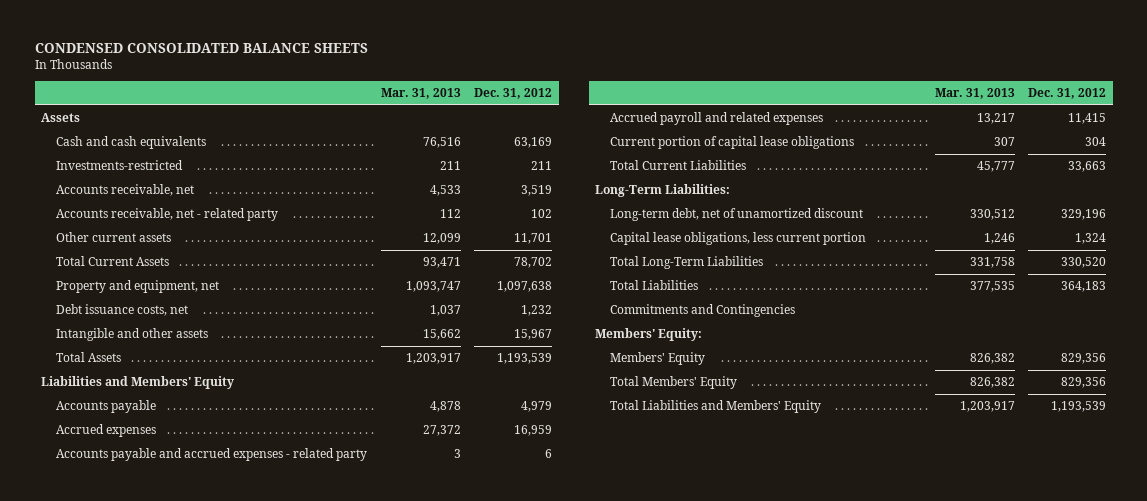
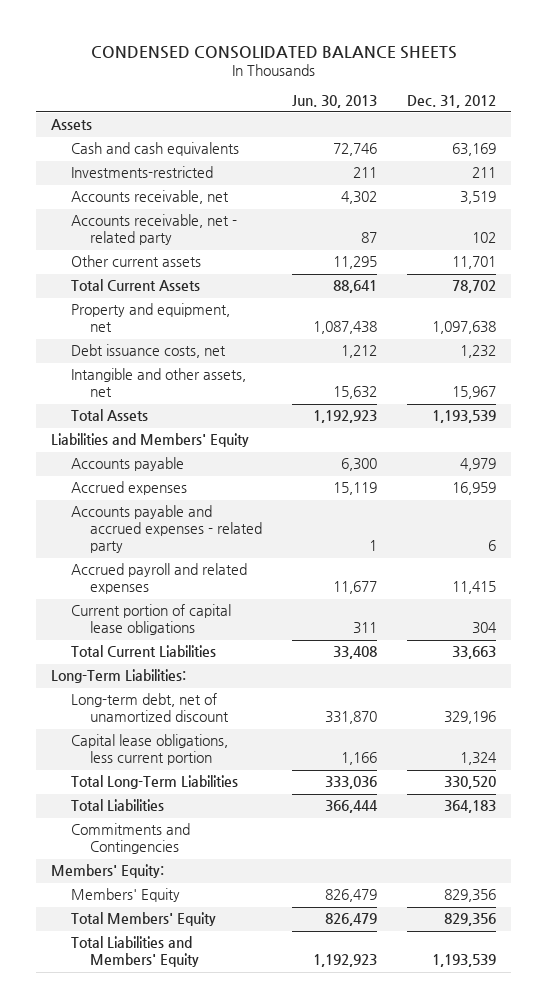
[380,88,461,100] Mar. 31, 2013 -> none
none -> [292,94,378,108] Jun. 30, 2013
[56,328,209,342] Intangible and other assets -> [70,368,246,398] Intangible and other assets, net

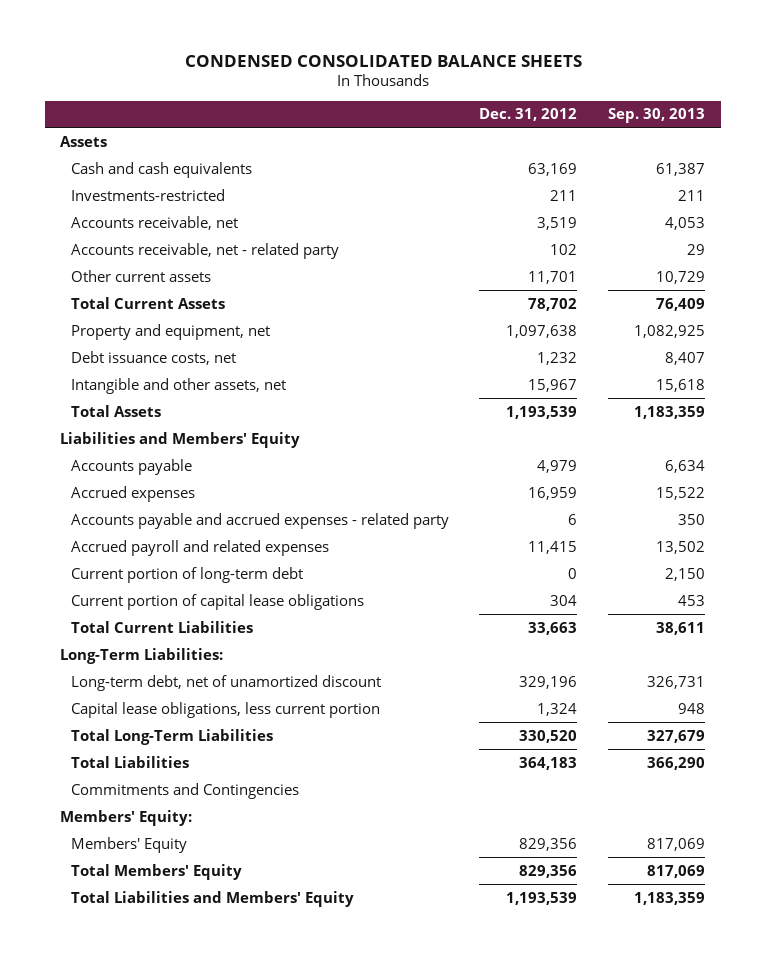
[292,94,378,108] Jun. 30, 2013 -> none
none -> [608,108,706,124] Sep. 30, 2013
none -> [70,566,303,583] Current portion of long-term debt

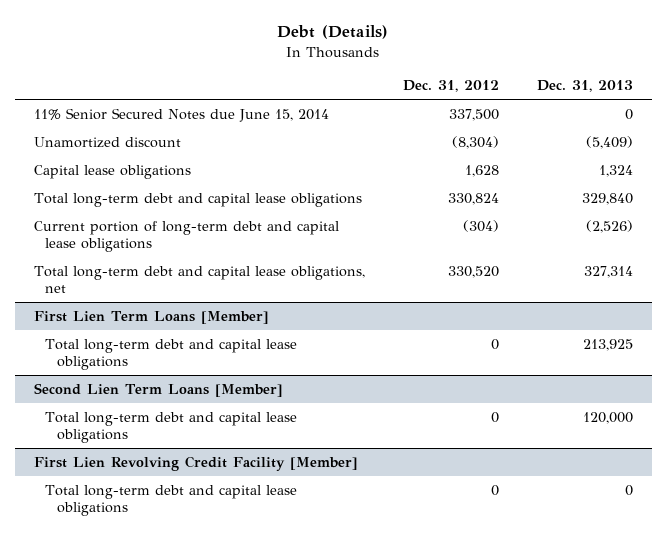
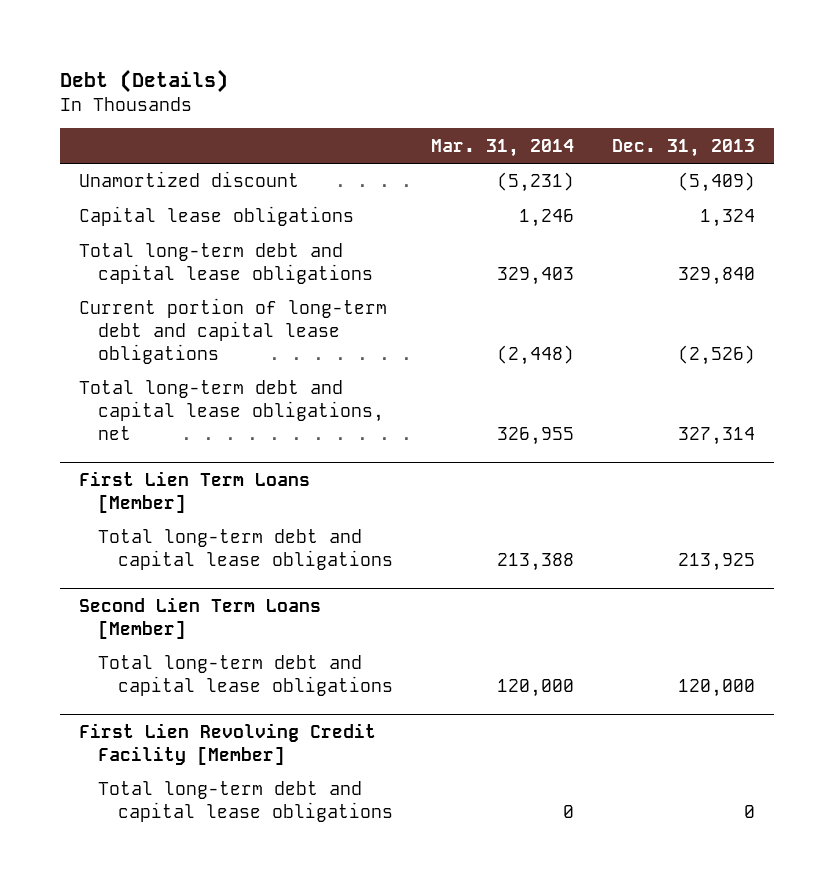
[402,80,499,93] Dec. 31, 2012 -> none
none -> [430,138,574,157] Mar. 31, 2014
[33,108,329,123] 11% Senior Secured Notes due June 15, 2014 -> none

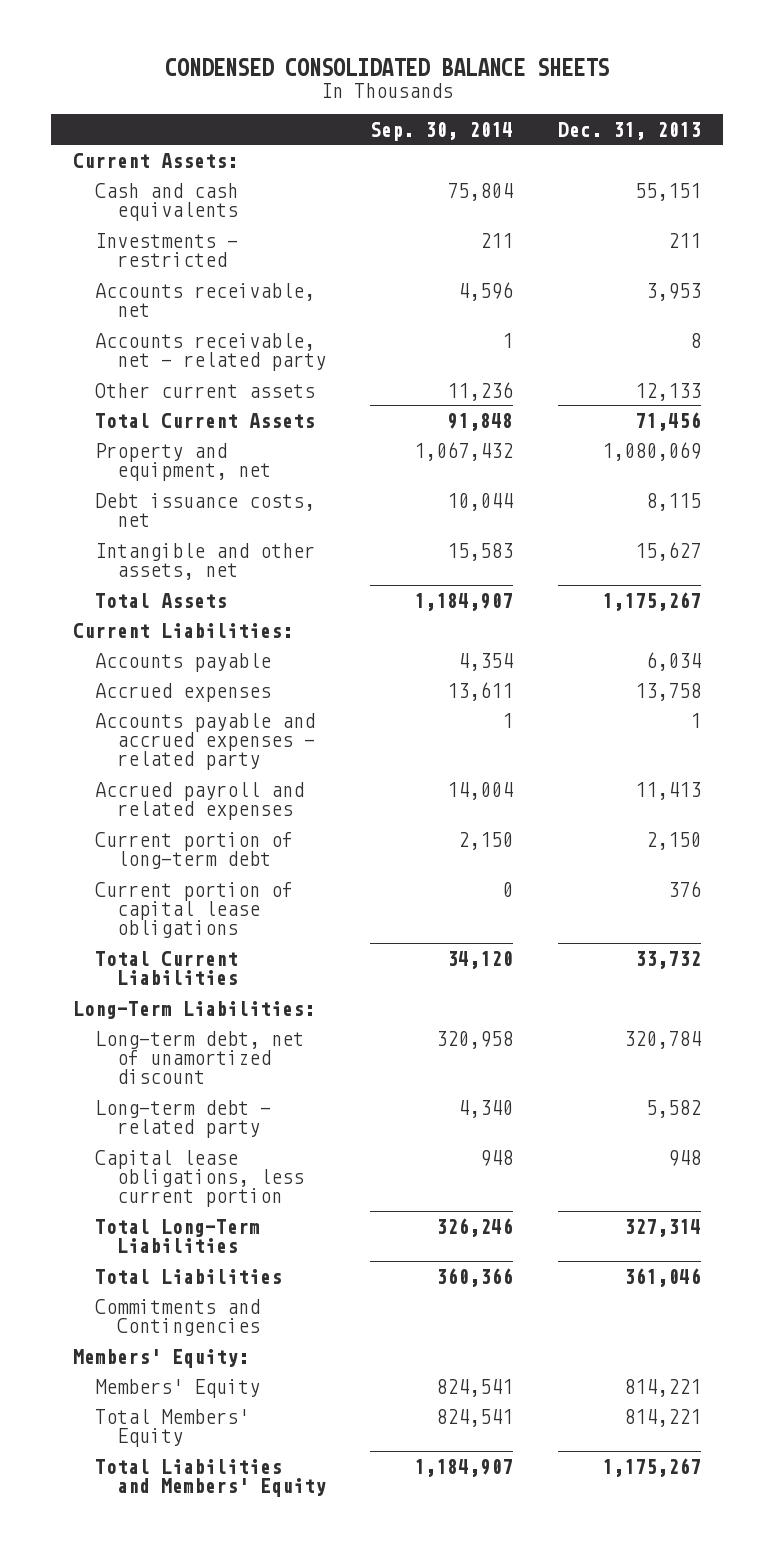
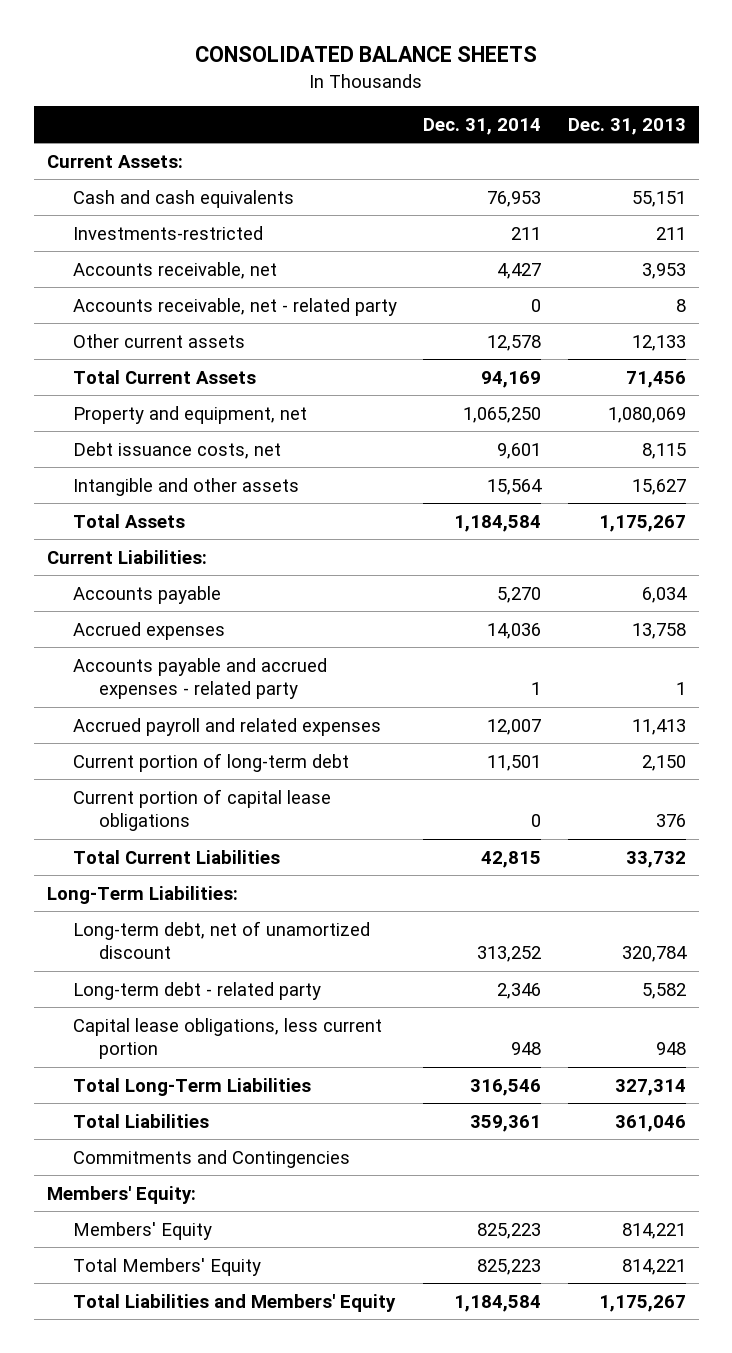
[164,58,609,77] CONDENSED CONSOLIDATED BALANCE SHEETS -> [195,46,538,63] CONSOLIDATED BALANCE SHEETS
[370,121,514,141] Sep. 30, 2014 -> none
none -> [423,117,542,135] Dec. 31, 2014
[94,232,238,267] Investments - restricted -> [72,225,263,240] Investments-restricted
[94,542,315,580] Intangible and other assets, net -> [72,477,299,496] Intangible and other assets

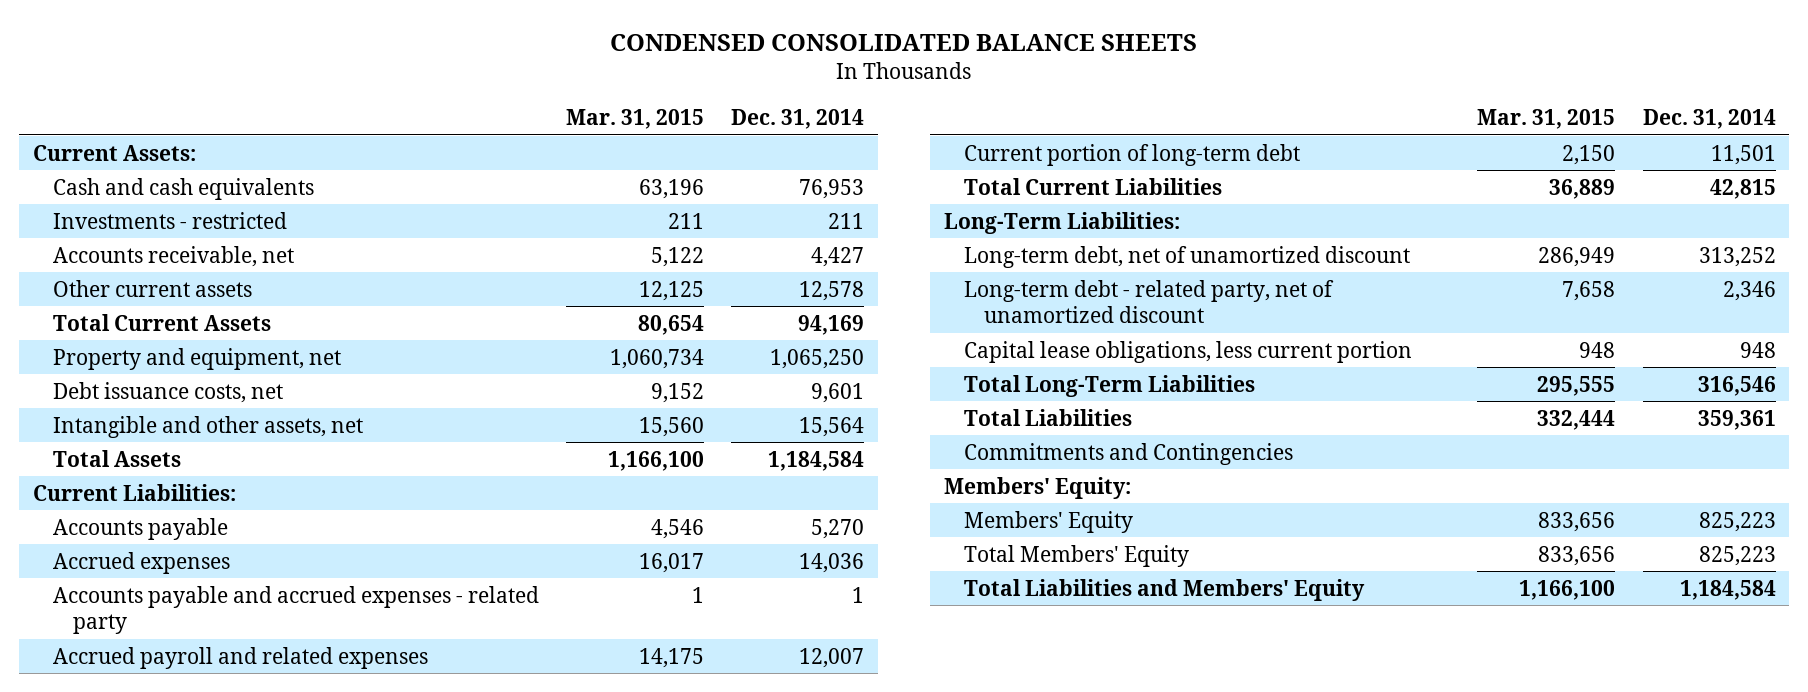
[195,46,538,63] CONSOLIDATED BALANCE SHEETS -> [610,34,1198,52] CONDENSED CONSOLIDATED BALANCE SHEETS
[567,117,686,135] Dec. 31, 2013 -> none
none -> [565,108,704,129] Mar. 31, 2015
[72,225,263,240] Investments-restricted -> [52,211,287,229] Investments - restricted
[72,297,397,316] Accounts receivable, net - related party -> none
[72,477,299,496] Intangible and other assets -> [52,415,363,438] Intangible and other assets, net
[72,788,331,832] Current portion of capital lease obligations -> none
[72,981,321,1000] Long-term debt - related party -> [963,279,1334,323] Long-term debt - related party, net of unamortized discount

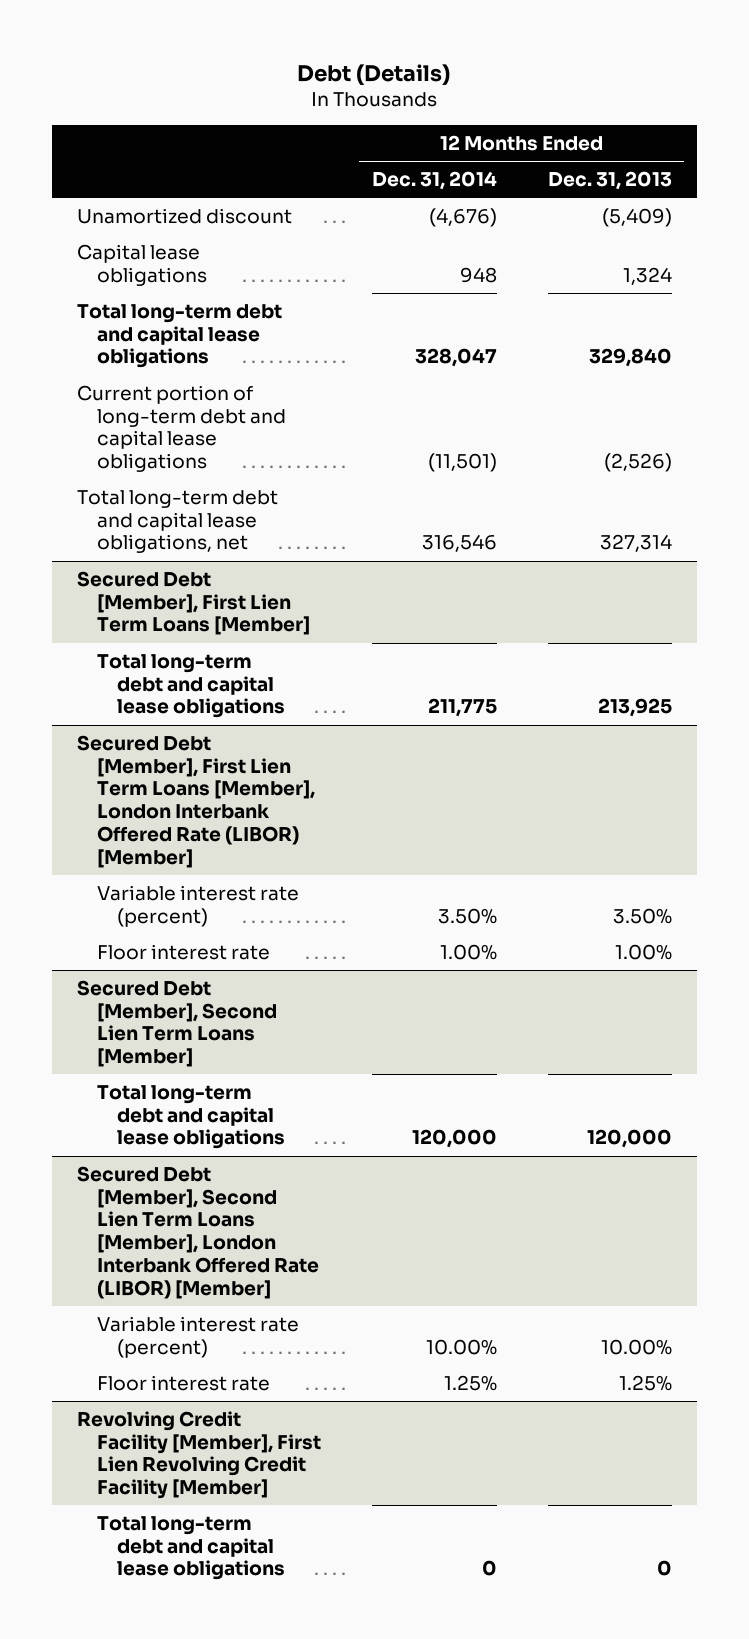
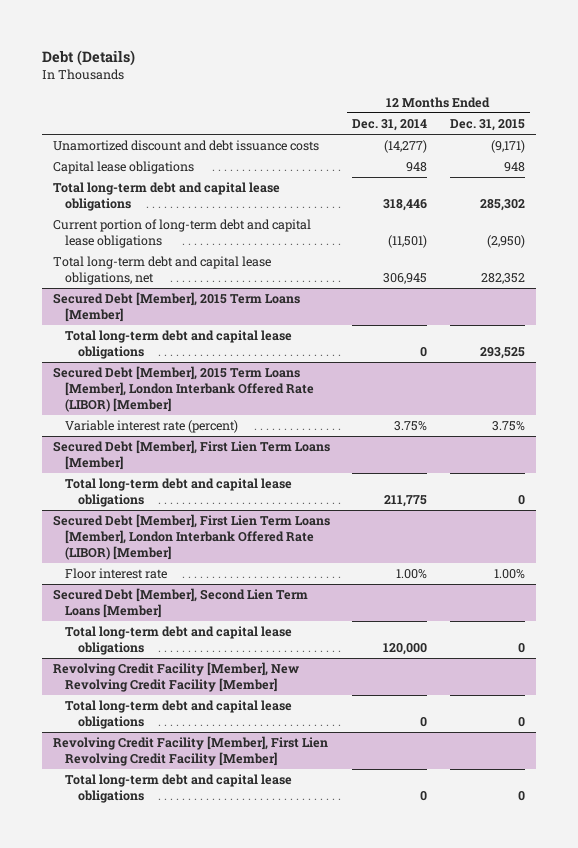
[547,170,672,190] Dec. 31, 2013 -> none
none -> [449,119,525,132] Dec. 31, 2015
[77,207,293,224] Unamortized discount -> [53,140,320,152] Unamortized discount and debt issuance costs
[428,207,497,227] (4,676) -> [384,140,428,154] (14,277)
[414,348,497,368] 328,047 -> [383,199,428,212] 318,446
[421,534,497,553] 316,546 -> [383,273,428,285] 306,945
none -> [53,292,301,323] Secured Debt [Member], 2015 Term Loans [Member]
none -> [65,330,293,360] Total long-term debt and capital lease obligations
none -> [53,366,315,413] Secured Debt [Member], 2015 Term Loans [Member], London Interbank Offered Rate (LIBOR) [Member]
none -> [65,420,239,434] Variable interest rate (percent)
[96,884,299,927] Variable interest rate (percent) -> none
[77,1165,319,1299] Secured Debt [Member], Second Lien Term Loans [Member], London Interbank Offered Rate (LIBOR) [Member] -> none
[96,1315,299,1358] Variable interest rate (percent) -> none
[96,1374,270,1391] Floor interest rate -> none
none -> [53,662,300,693] Revolving Credit Facility [Member], New Revolving Credit Facility [Member]
none -> [65,700,293,730] Total long-term debt and capital lease obligations

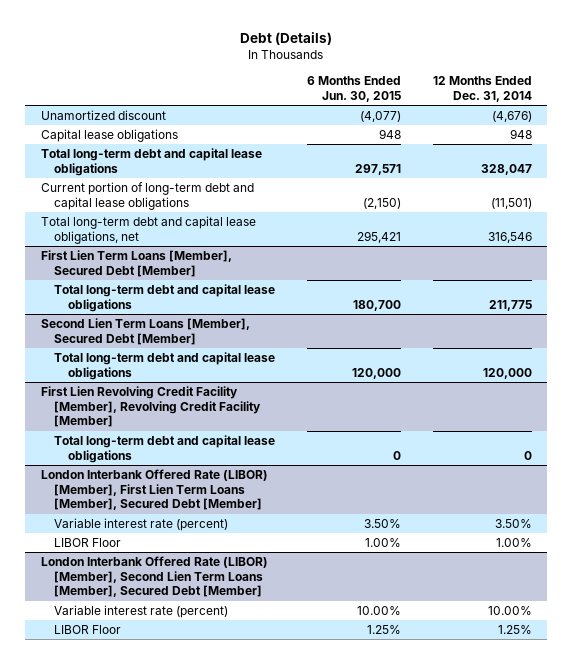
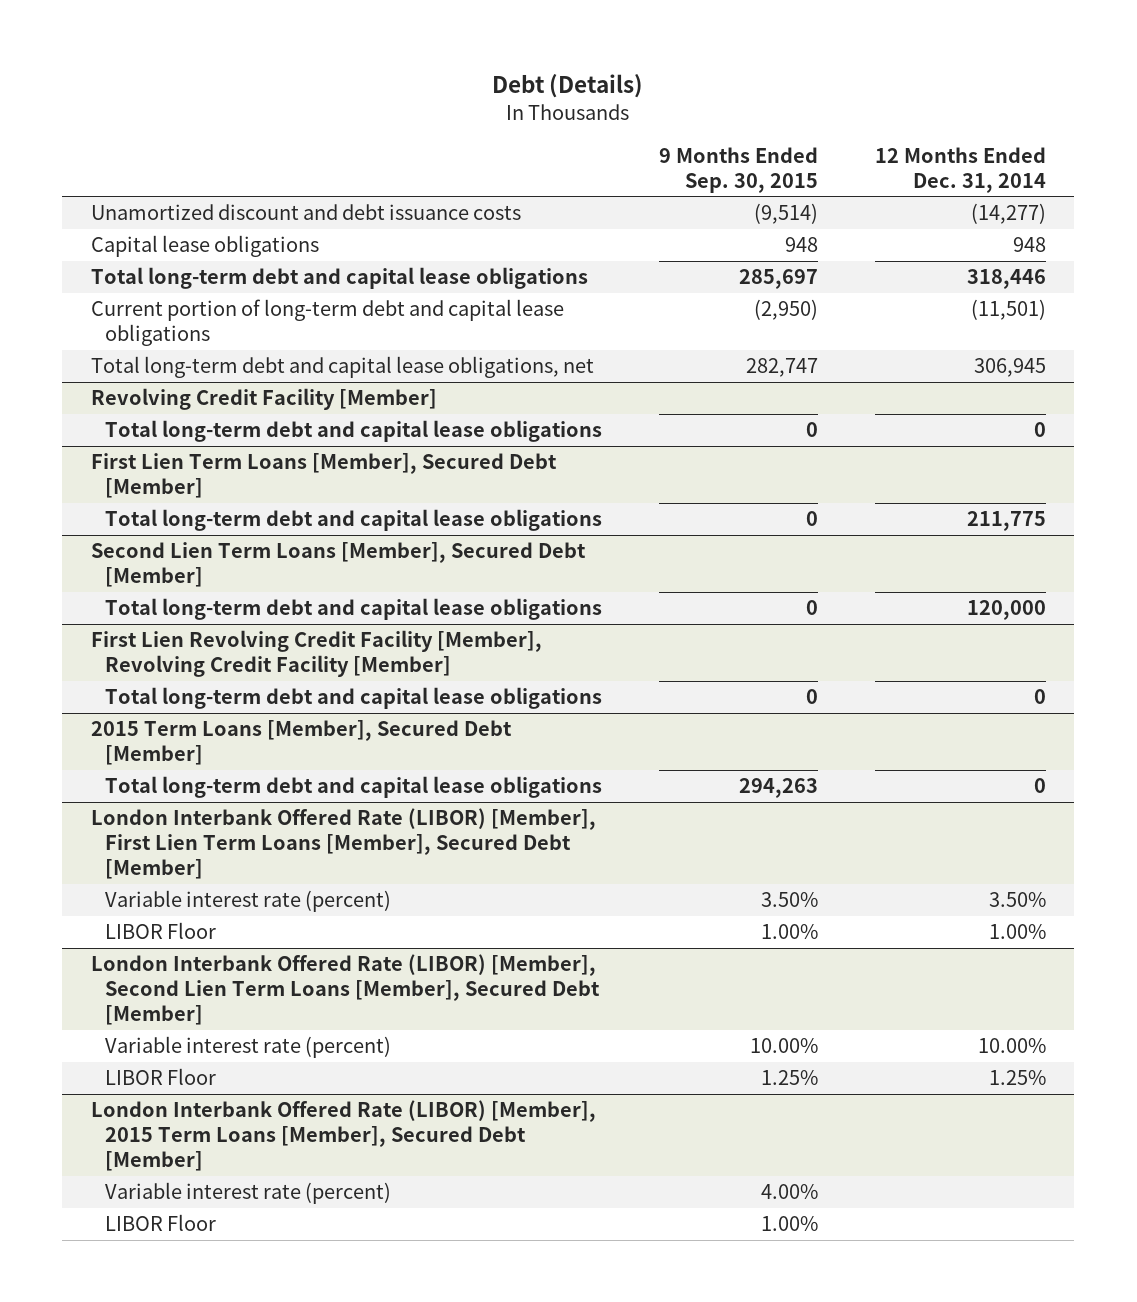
[306,76,401,103] 6 Months Ended Jun. 30, 2015 -> none
none -> [658,146,818,193] 9 Months Ended Sep. 30, 2015
[40,110,166,121] Unamortized discount -> [90,203,521,220] Unamortized discount and debt issuance costs
[491,111,532,123] (4,676) -> [970,202,1046,224] (14,277)
[480,163,532,175] 328,047 -> [966,268,1046,289] 318,446
[487,231,532,243] 316,546 -> [973,357,1046,377] 306,945
none -> [90,387,437,410] Revolving Credit Facility [Member]
none -> [105,419,603,442] Total long-term debt and capital lease obligations
none -> [90,719,512,766] 2015 Term Loans [Member], Secured Debt [Member]
none -> [105,775,603,798] Total long-term debt and capital lease obligations
none -> [90,1099,596,1172] London Interbank Offered Rate (LIBOR) [Member], 2015 Term Loans [Member], Secured Debt [Member]
none -> [105,1181,392,1204] Variable interest rate (percent)
none -> [105,1213,217,1231] LIBOR Floor

